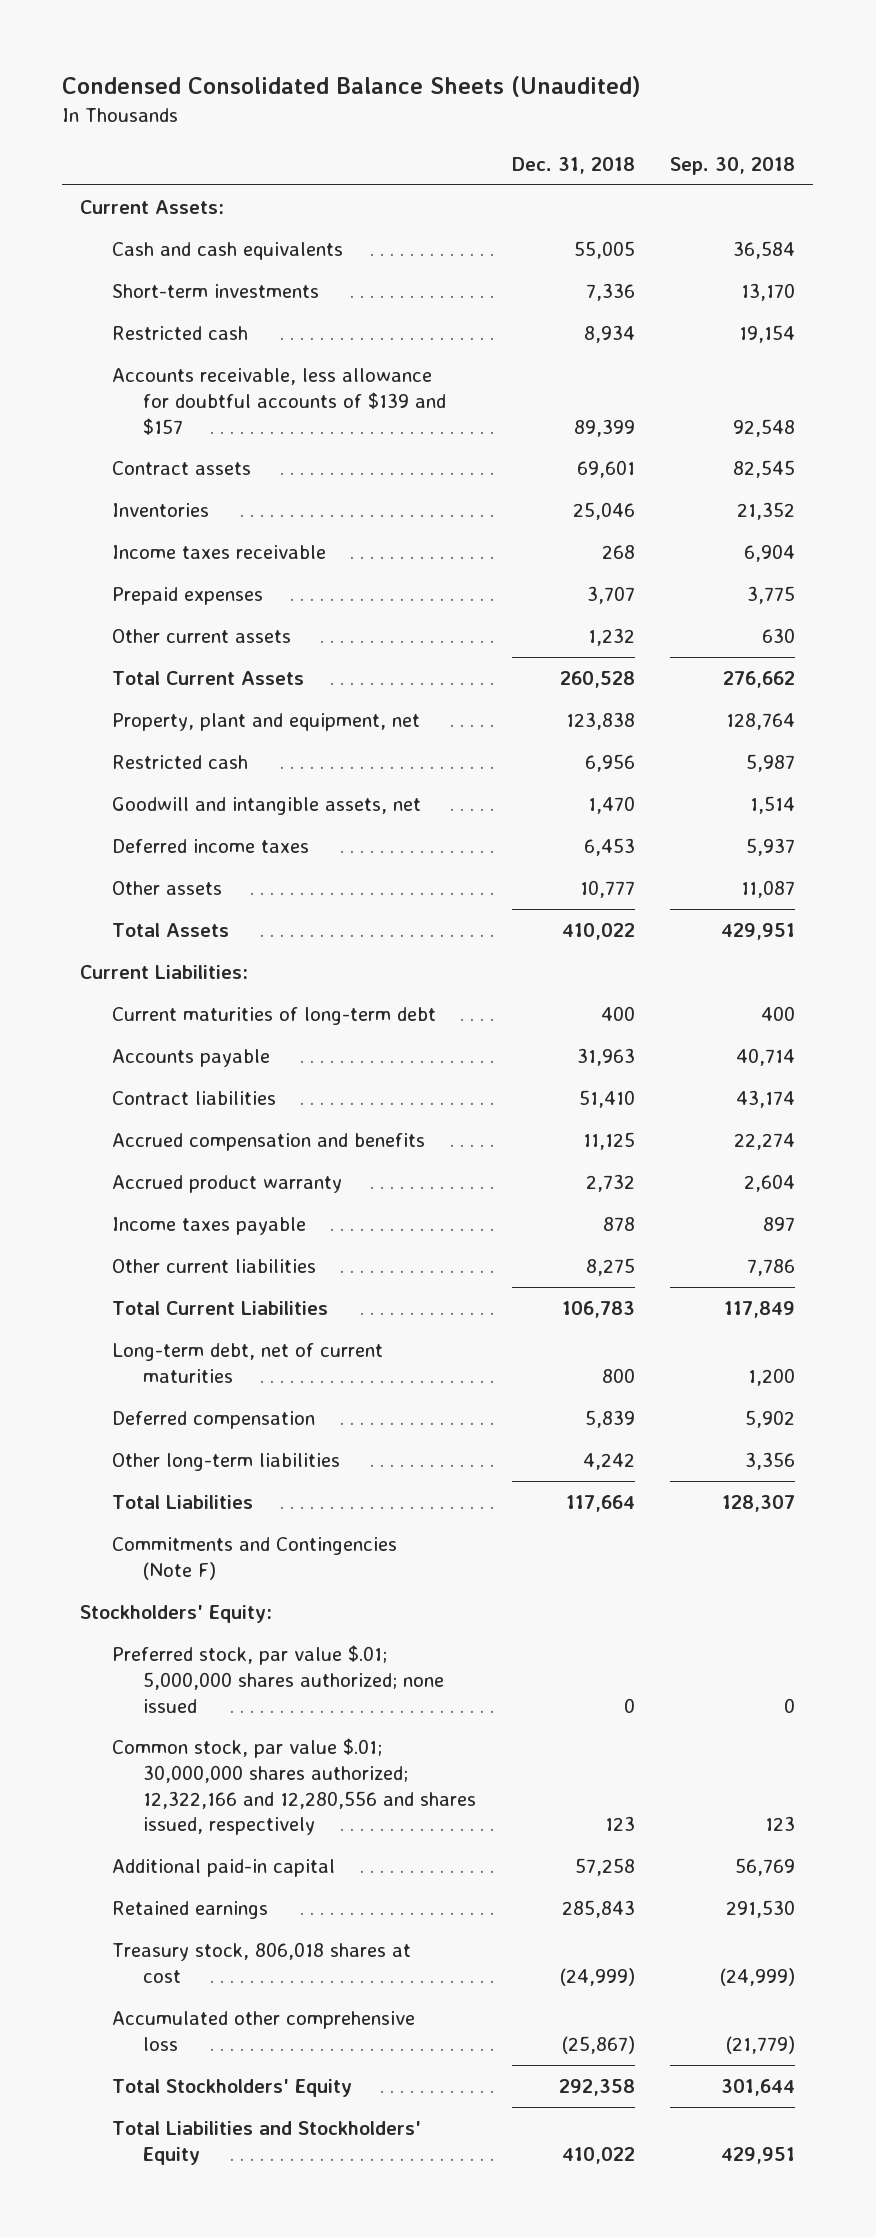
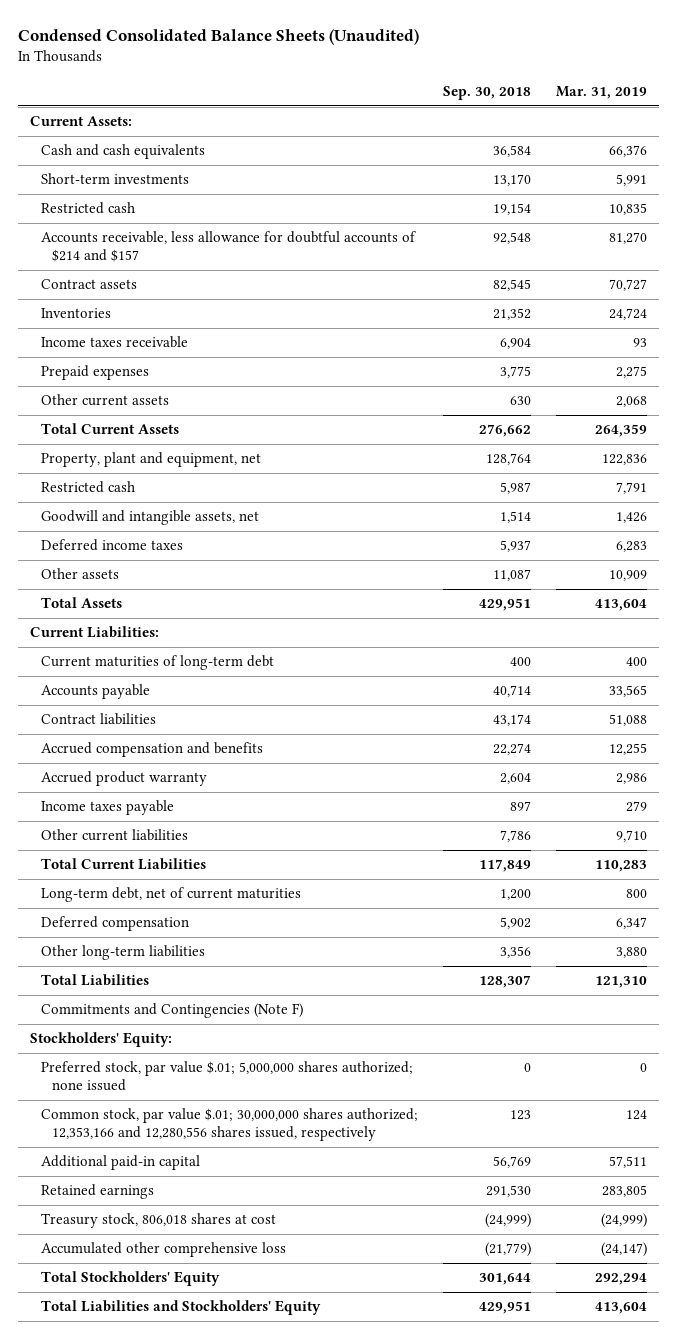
[511,157,635,175] Dec. 31, 2018 -> none
none -> [555,85,647,99] Mar. 31, 2019
[111,367,446,435] Accounts receivable, less allowance for doubtful accounts of $139 and $157 -> [41,231,417,262] Accounts receivable, less allowance for doubtful accounts of $214 and $157
[111,1737,476,1836] Common stock, par value $.01; 30,000,000 shares authorized; 12,322,166 and 12,280,556 and shares issued, respectively -> [41,1108,419,1141] Common stock, par value $.01; 30,000,000 shares authorized; 12,353,166 and 12,280,556 shares issued, respectively

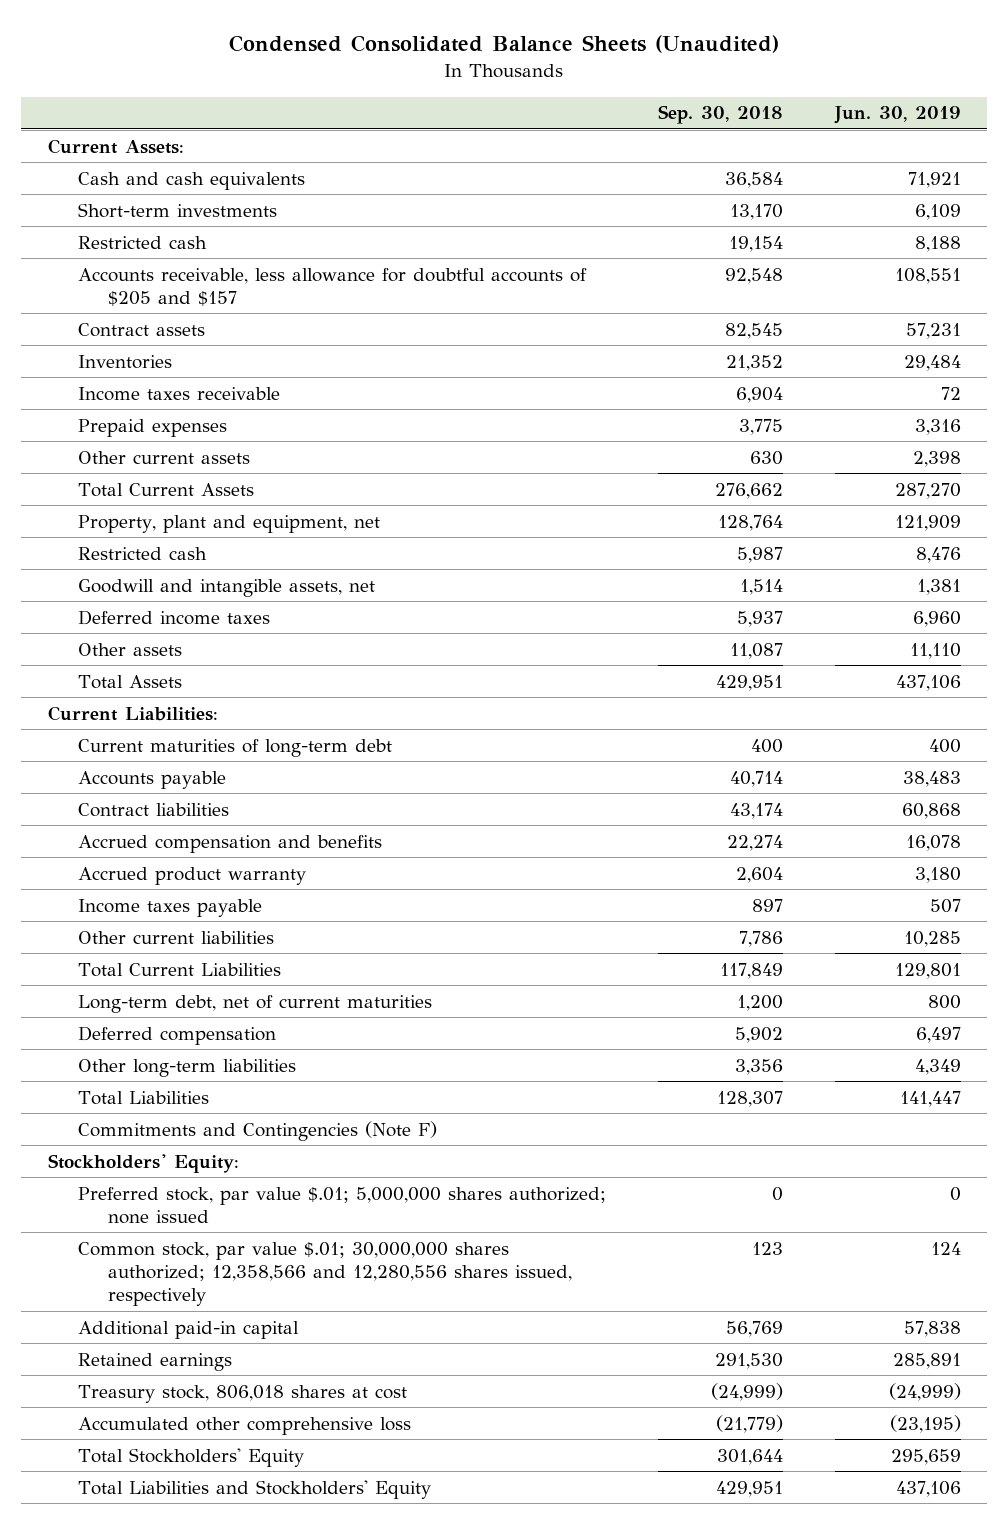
[555,85,647,99] Mar. 31, 2019 -> none
none -> [833,106,961,125] Jun. 30, 2019
[41,231,417,262] Accounts receivable, less allowance for doubtful accounts of $214 and $157 -> [77,267,587,307] Accounts receivable, less allowance for doubtful accounts of $205 and $157
[41,1108,419,1141] Common stock, par value $.01; 30,000,000 shares authorized; 12,353,166 and 12,280,556 shares issued, respectively -> [77,1241,572,1307] Common stock, par value $.01; 30,000,000 shares authorized; 12,358,566 and 12,280,556 shares issued, respectively

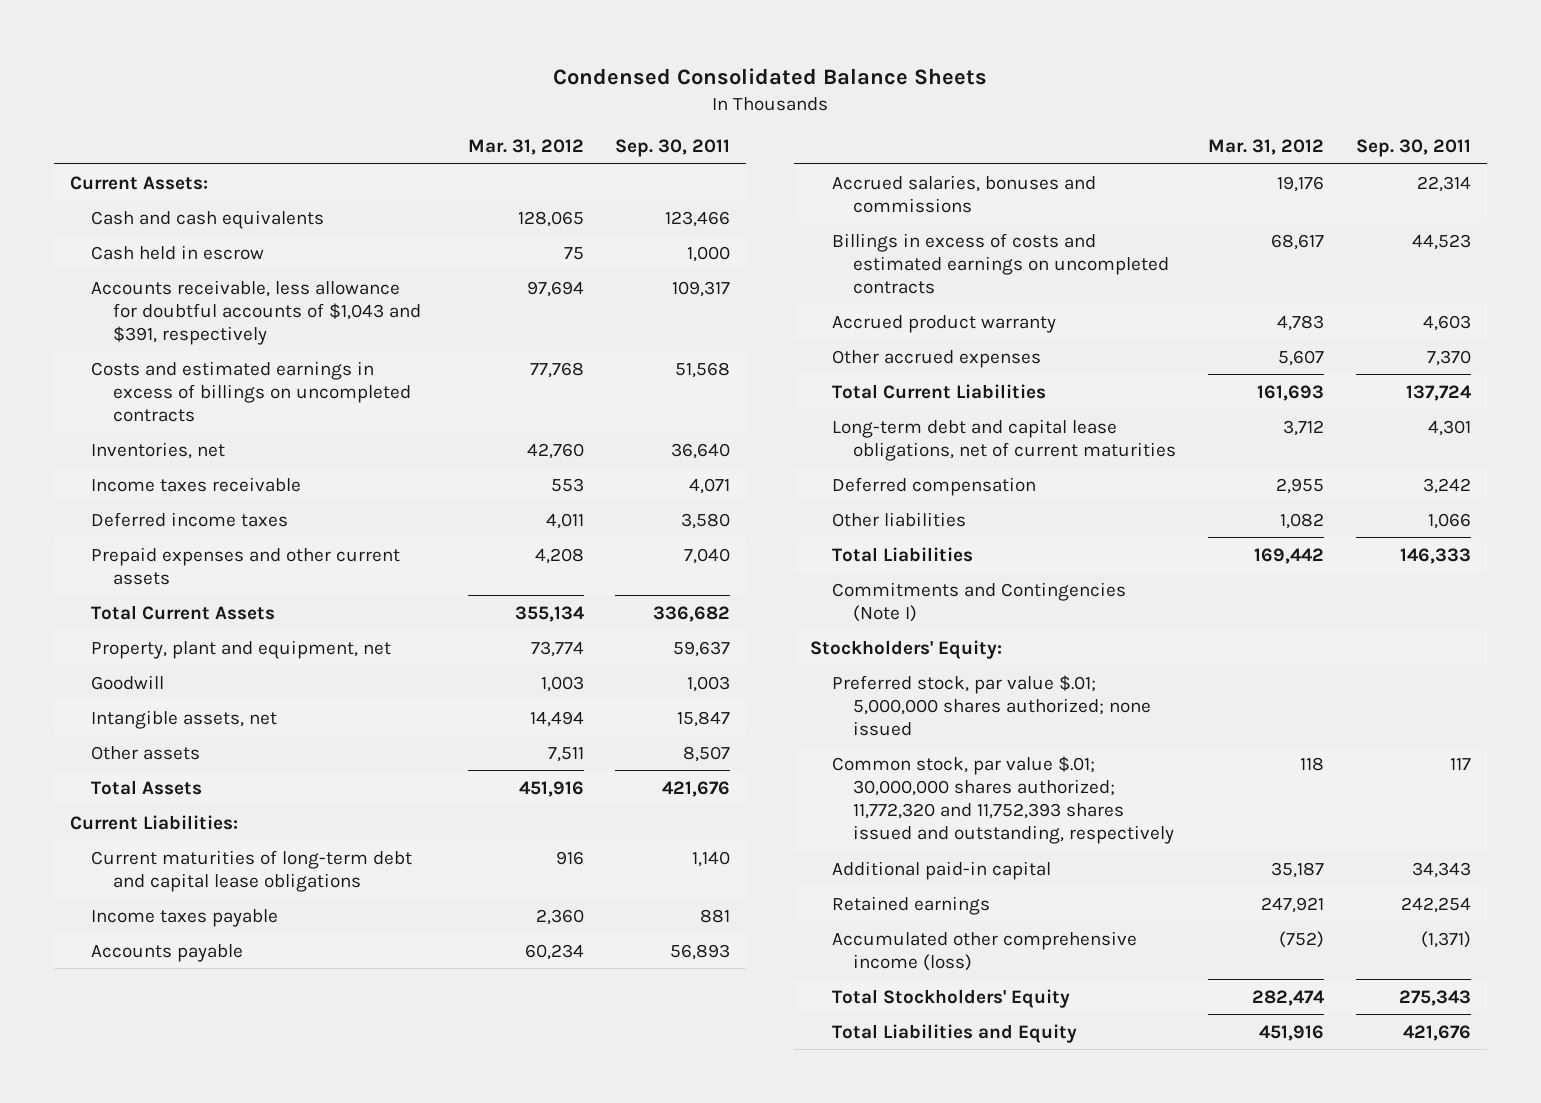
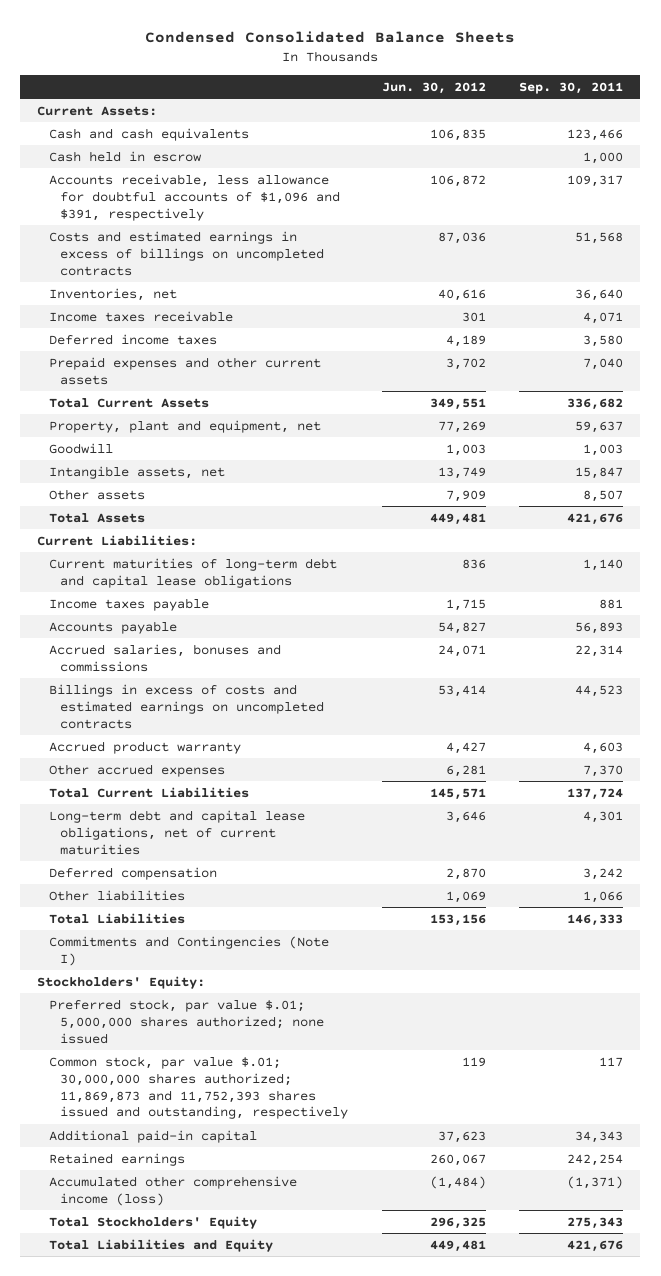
[467,139,584,156] Mar. 31, 2012 -> none
none -> [381,81,486,94] Jun. 30, 2012
[91,279,422,345] Accounts receivable, less allowance for doubtful accounts of $1,043 and $391, respectively -> [48,173,341,221] Accounts receivable, less allowance for doubtful accounts of $1,096 and $391, respectively
[831,755,1175,845] Common stock, par value $.01; 30,000,000 shares authorized; 11,772,320 and 11,752,393 shares issued and outstanding, respectively -> [48,1055,349,1120] Common stock, par value $.01; 30,000,000 shares authorized; 11,869,873 and 11,752,393 shares issued and outstanding, respectively

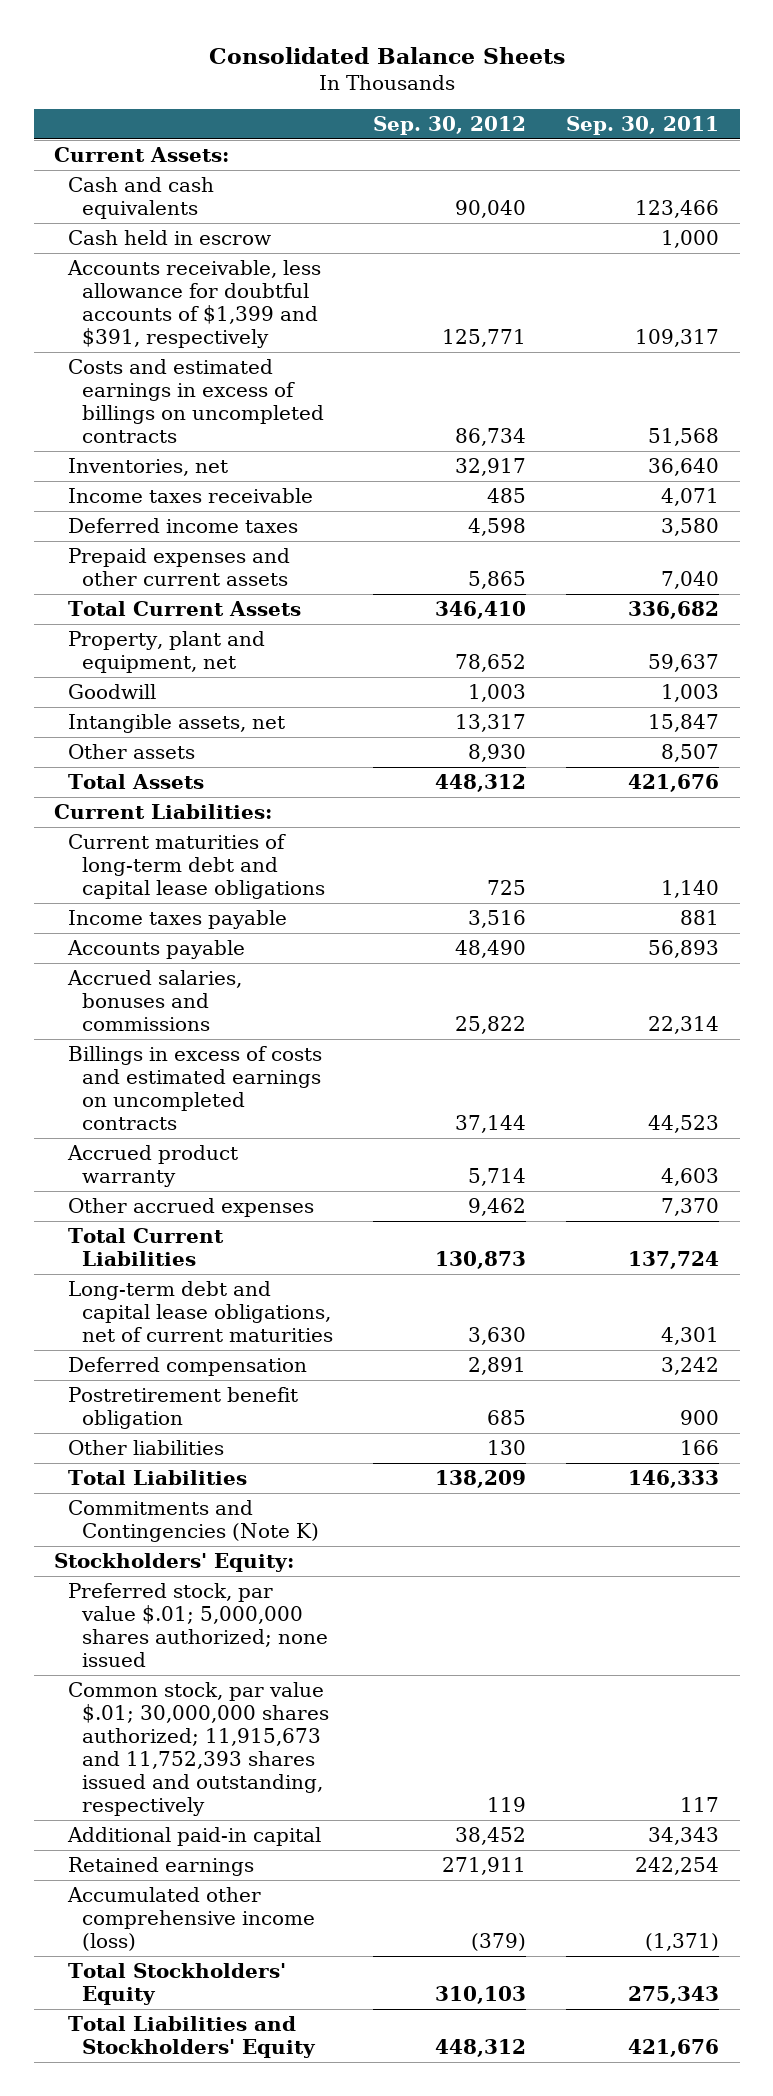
[145,31,516,44] Condensed Consolidated Balance Sheets -> [208,46,565,64] Consolidated Balance Sheets
[381,81,486,94] Jun. 30, 2012 -> none
none -> [372,115,526,135] Sep. 30, 2012
[48,173,341,221] Accounts receivable, less allowance for doubtful accounts of $1,096 and $391, respectively -> [66,259,321,349] Accounts receivable, less allowance for doubtful accounts of $1,399 and $391, respectively
none -> [67,1386,298,1429] Postretirement benefit obligation
[583,890,624,903] 1,066 -> [680,1439,720,1455] 166
[48,935,329,966] Commitments and Contingencies (Note I) -> [67,1499,319,1542] Commitments and Contingencies (Note K)
[48,1055,349,1120] Common stock, par value $.01; 30,000,000 shares authorized; 11,869,873 and 11,752,393 shares issued and outstanding, respectively -> [67,1681,329,1817] Common stock, par value $.01; 30,000,000 shares authorized; 11,915,673 and 11,752,393 shares issued and outstanding, respectively
[48,1238,273,1252] Total Liabilities and Equity -> [67,2015,316,2058] Total Liabilities and Stockholders' Equity

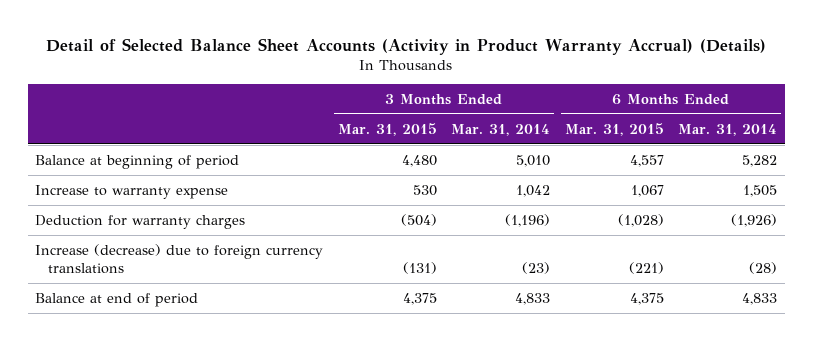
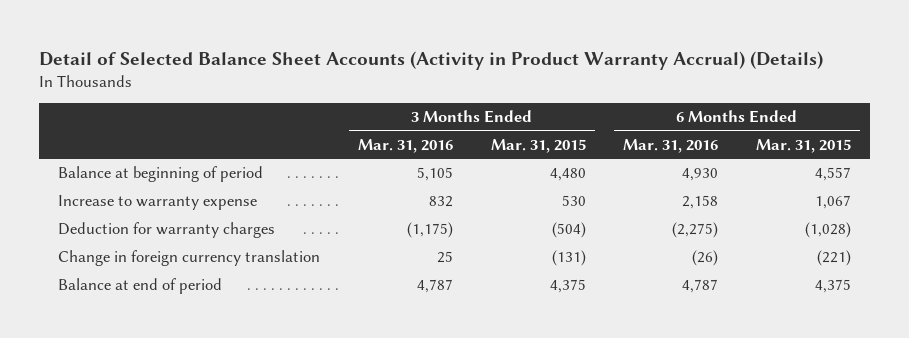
[451,123,551,136] Mar. 31, 2014 -> none
[678,123,778,136] Mar. 31, 2014 -> none
none -> [357,138,453,153] Mar. 31, 2016
none -> [623,138,719,153] Mar. 31, 2016
[35,243,324,275] Increase (decrease) due to foreign currency translations -> [58,250,321,267] Change in foreign currency translation

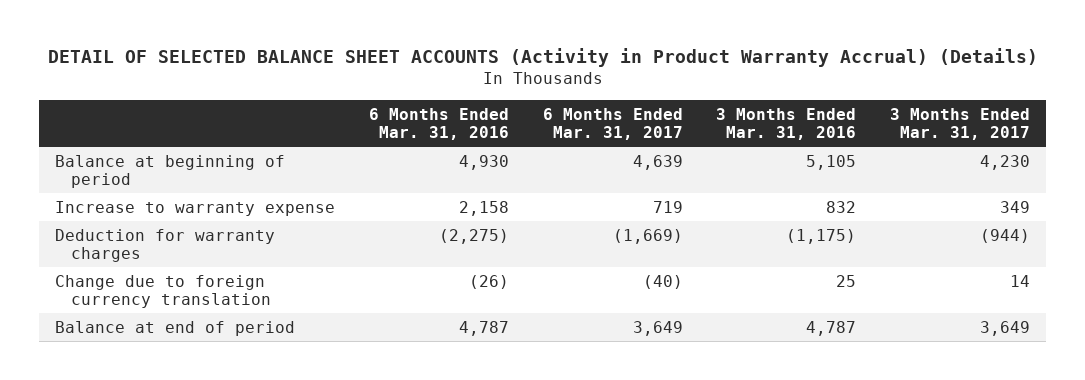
[39,50,824,70] Detail of Selected Balance Sheet Accounts (Activity in Product Warranty Accrual) (Details) -> [47,48,1038,68] DETAIL OF SELECTED BALANCE SHEET ACCOUNTS (Activity in Product Warranty Accrual) (Details)
[490,138,586,153] Mar. 31, 2015 -> none
[755,138,851,153] Mar. 31, 2015 -> none
none -> [542,107,683,141] 6 Months Ended Mar. 31, 2017
none -> [889,107,1030,141] 3 Months Ended Mar. 31, 2017
[58,250,321,267] Change in foreign currency translation -> [55,274,271,309] Change due to foreign currency translation

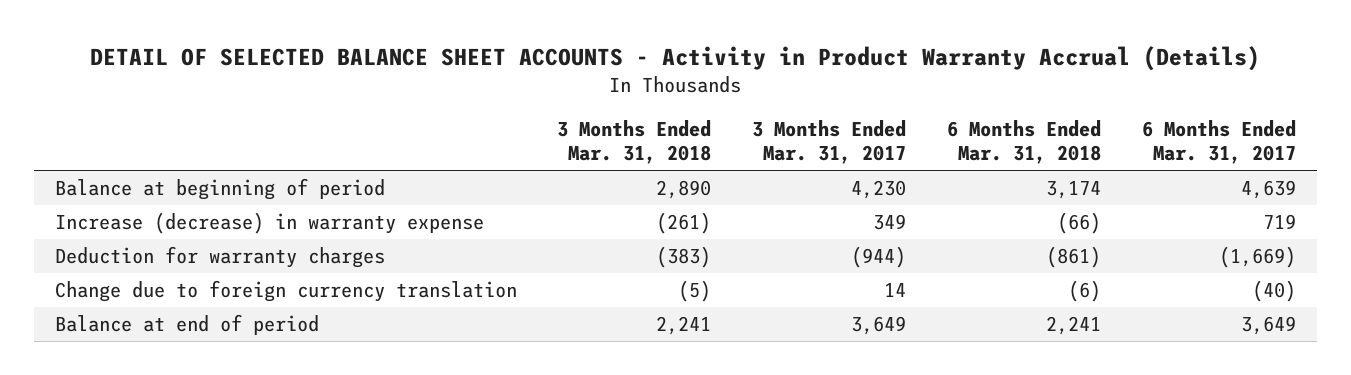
[47,48,1038,68] DETAIL OF SELECTED BALANCE SHEET ACCOUNTS (Activity in Product Warranty Accrual) (Details) -> [90,46,1261,72] DETAIL OF SELECTED BALANCE SHEET ACCOUNTS - Activity in Product Warranty Accrual (Details)
[368,107,509,141] 6 Months Ended Mar. 31, 2016 -> none
[716,107,857,141] 3 Months Ended Mar. 31, 2016 -> none
none -> [557,120,712,165] 3 Months Ended Mar. 31, 2018
none -> [947,120,1102,165] 6 Months Ended Mar. 31, 2018
[55,200,336,216] Increase to warranty expense -> [54,212,484,235] Increase (decrease) in warranty expense

